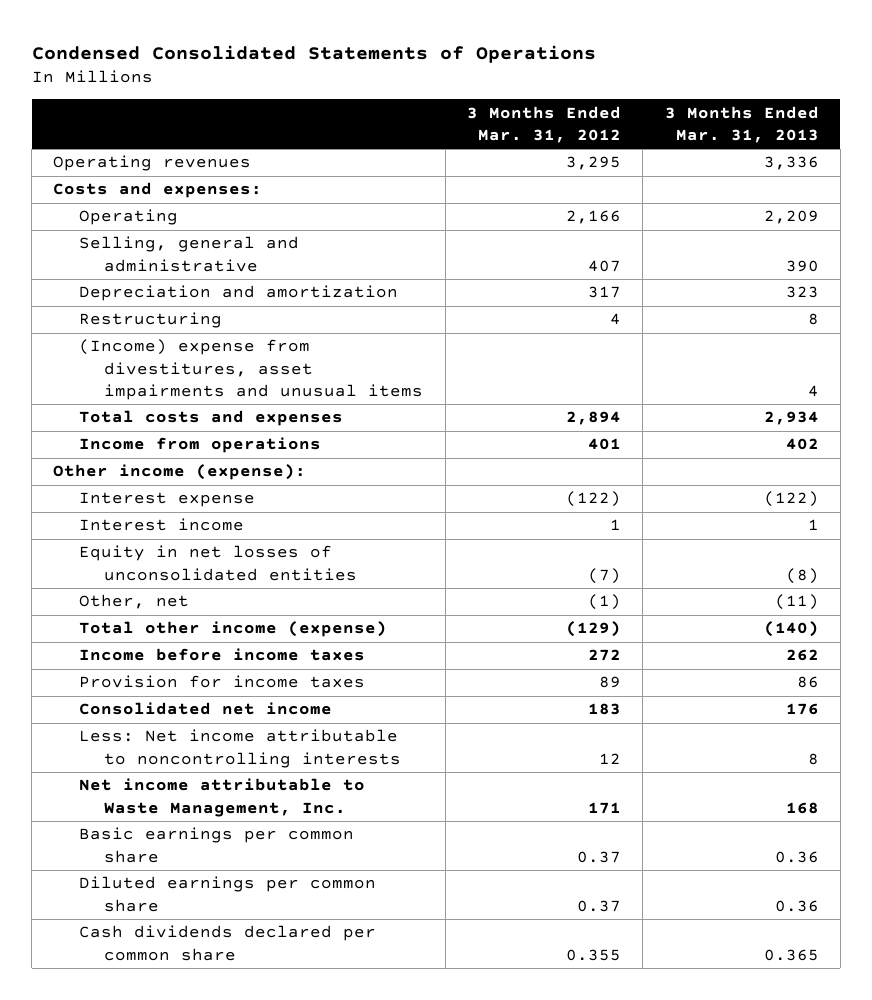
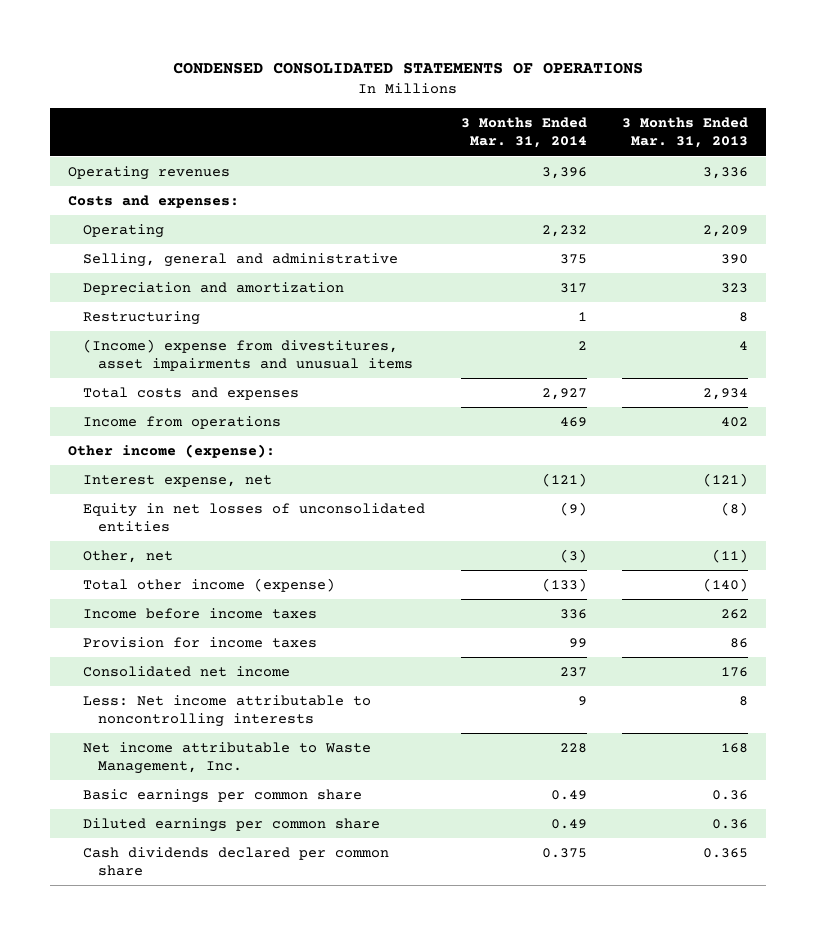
[31,44,596,63] Condensed Consolidated Statements of Operations -> [173,62,644,75] CONDENSED CONSOLIDATED STATEMENTS OF OPERATIONS
[467,105,622,143] 3 Months Ended Mar. 31, 2012 -> none
none -> [460,116,587,149] 3 Months Ended Mar. 31, 2014
[78,518,244,532] Interest income -> none
[78,492,255,508] Interest expense -> [83,474,273,487] Interest expense, net
[763,491,819,508] (122) -> [703,472,749,487] (121)

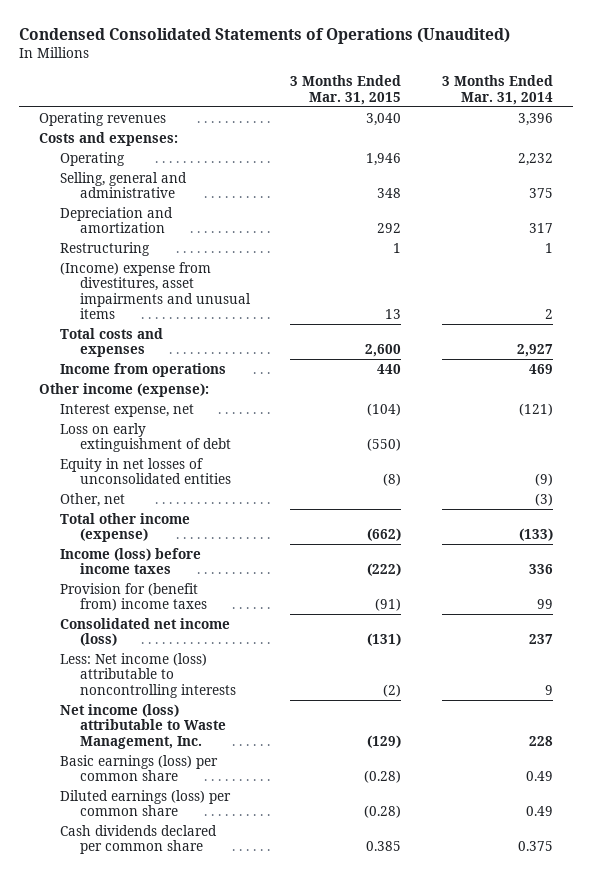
[173,62,644,75] CONDENSED CONSOLIDATED STATEMENTS OF OPERATIONS -> [19,28,511,45] Condensed Consolidated Statements of Operations (Unaudited)
[622,116,749,149] 3 Months Ended Mar. 31, 2013 -> none
none -> [290,75,402,106] 3 Months Ended Mar. 31, 2015
none -> [59,422,232,453] Loss on early extinguishment of debt
[83,607,318,619] Income before income taxes -> [59,547,201,575] Income (loss) before income taxes
[83,636,318,648] Provision for income taxes -> [59,582,208,612] Provision for (benefit from) income taxes
[83,665,291,677] Consolidated net income -> [59,617,230,647] Consolidated net income (loss)
[83,694,372,728] Less: Net income attributable to noncontrolling interests -> [59,652,237,698] Less: Net income (loss) attributable to noncontrolling interests
[83,741,372,775] Net income attributable to Waste Management, Inc. -> [59,703,227,749] Net income (loss) attributable to Waste Management, Inc.
[83,788,363,803] Basic earnings per common share -> [59,754,218,782] Basic earnings (loss) per common share
[83,817,381,832] Diluted earnings per common share -> [59,789,231,817] Diluted earnings (loss) per common share

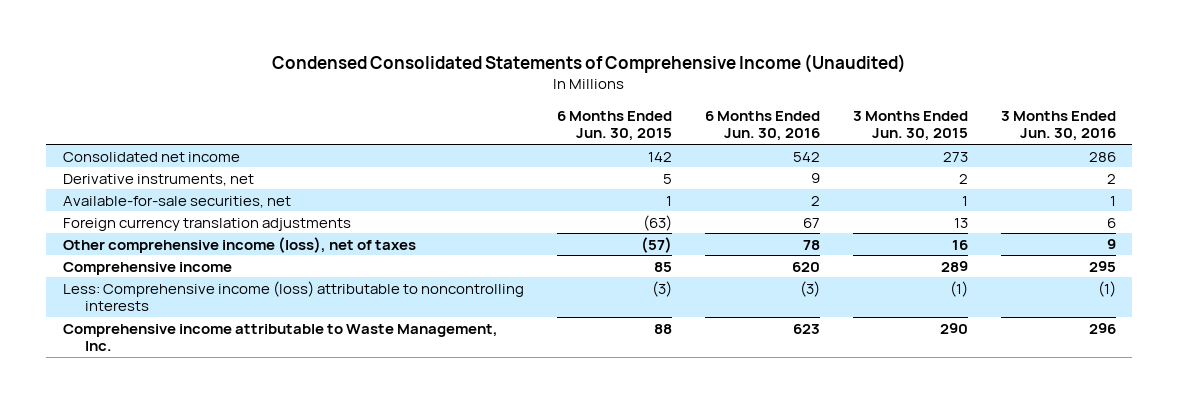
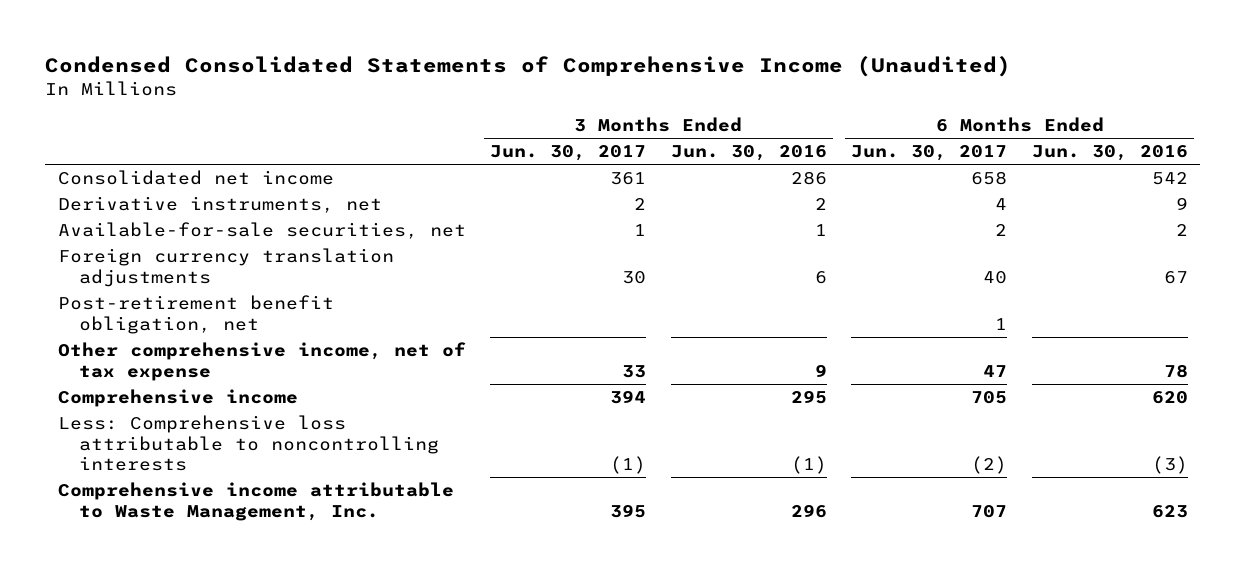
[556,110,672,142] 6 Months Ended Jun. 30, 2015 -> none
[852,110,968,142] 3 Months Ended Jun. 30, 2015 -> none
none -> [490,145,647,162] Jun. 30, 2017
none -> [851,145,1008,162] Jun. 30, 2017
none -> [57,295,334,334] Post-retirement benefit obligation, net
[62,236,416,253] Other comprehensive income (loss), net of taxes -> [57,342,466,381] Other comprehensive income, net of tax expense
[62,280,524,312] Less: Comprehensive income (loss) attributable to noncontrolling interests -> [57,415,439,472] Less: Comprehensive loss attributable to noncontrolling interests

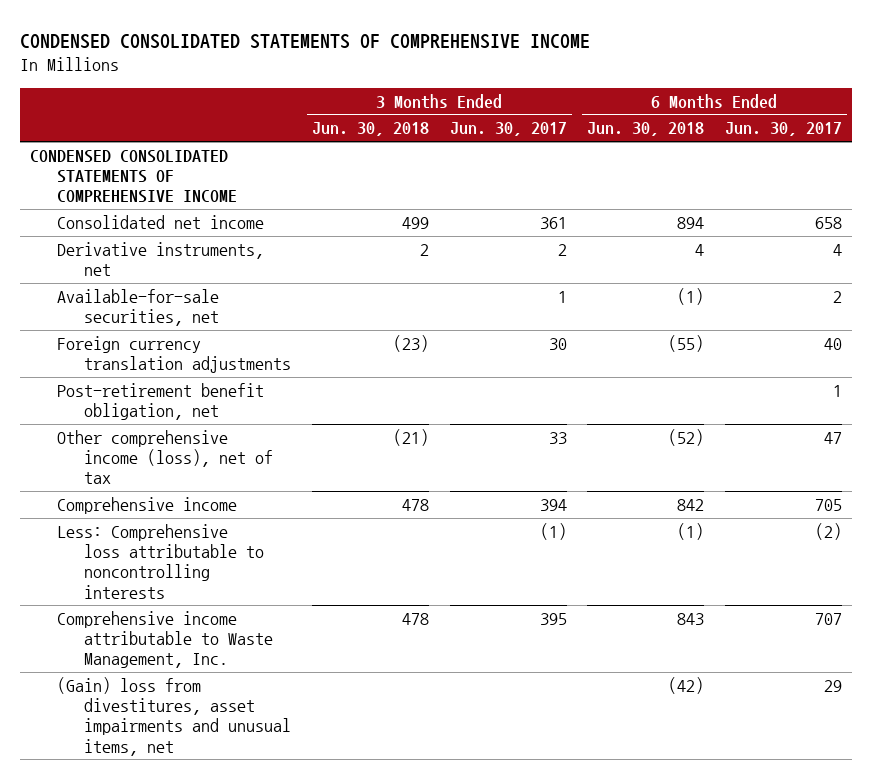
[45,55,1012,77] Condensed Consolidated Statements of Comprehensive Income (Unaudited) -> [19,33,590,49] CONDENSED CONSOLIDATED STATEMENTS OF COMPREHENSIVE INCOME
[670,145,827,162] Jun. 30, 2016 -> none
[1031,145,1188,162] Jun. 30, 2016 -> none
none -> [311,122,429,137] Jun. 30, 2018
none -> [587,122,705,137] Jun. 30, 2018
none -> [30,149,238,204] CONDENSED CONSOLIDATED STATEMENTS OF COMPREHENSIVE INCOME
[57,342,466,381] Other comprehensive income, net of tax expense -> [57,429,274,485] Other comprehensive income (loss), net of tax
none -> [57,676,292,756] (Gain) loss from divestitures, asset impairments and unusual items, net

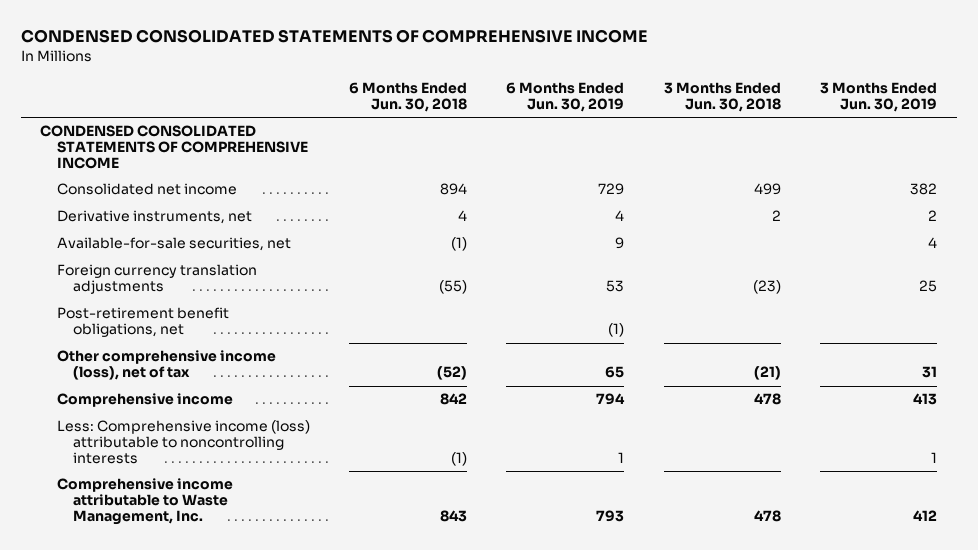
[449,122,567,137] Jun. 30, 2017 -> none
[724,122,842,137] Jun. 30, 2017 -> none
none -> [506,82,625,113] 6 Months Ended Jun. 30, 2019
none -> [820,82,938,113] 3 Months Ended Jun. 30, 2019
[57,382,265,421] Post-retirement benefit obligation, net -> [56,307,229,338] Post-retirement benefit obligations, net
[57,523,265,599] Less: Comprehensive loss attributable to noncontrolling interests -> [56,420,310,465] Less: Comprehensive income (loss) attributable to noncontrolling interests
[57,676,292,756] (Gain) loss from divestitures, asset impairments and unusual items, net -> none

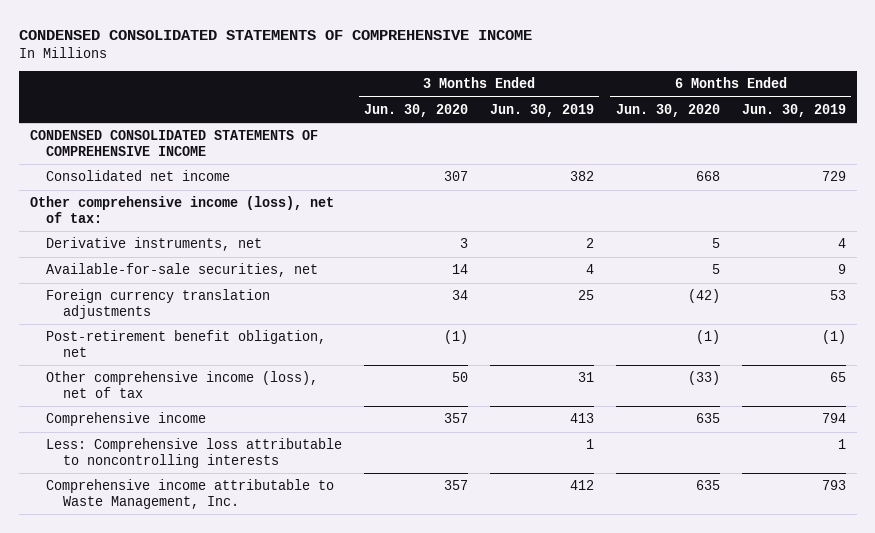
[349,82,468,113] 6 Months Ended Jun. 30, 2018 -> none
[663,82,781,113] 3 Months Ended Jun. 30, 2018 -> none
none -> [364,103,469,117] Jun. 30, 2020
none -> [615,103,720,117] Jun. 30, 2020
none -> [29,196,334,223] Other comprehensive income (loss), net of tax:
[56,307,229,338] Post-retirement benefit obligations, net -> [46,330,327,357] Post-retirement benefit obligation, net
[56,420,310,465] Less: Comprehensive income (loss) attributable to noncontrolling interests -> [46,438,343,468] Less: Comprehensive loss attributable to noncontrolling interests

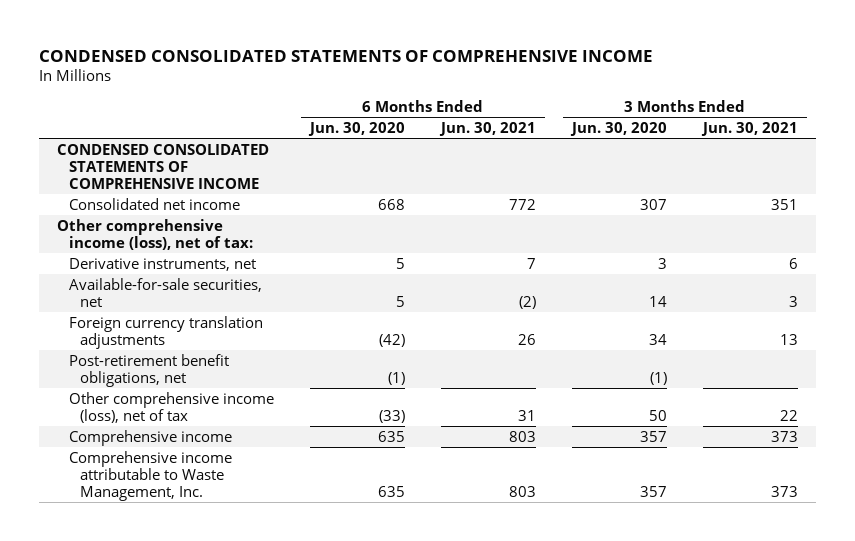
[490,103,595,117] Jun. 30, 2019 -> none
[741,103,846,117] Jun. 30, 2019 -> none
none -> [438,122,536,137] Jun. 30, 2021
none -> [701,122,799,137] Jun. 30, 2021
[46,330,327,357] Post-retirement benefit obligation, net -> [68,353,229,387] Post-retirement benefit obligations, net
[46,438,343,468] Less: Comprehensive loss attributable to noncontrolling interests -> none

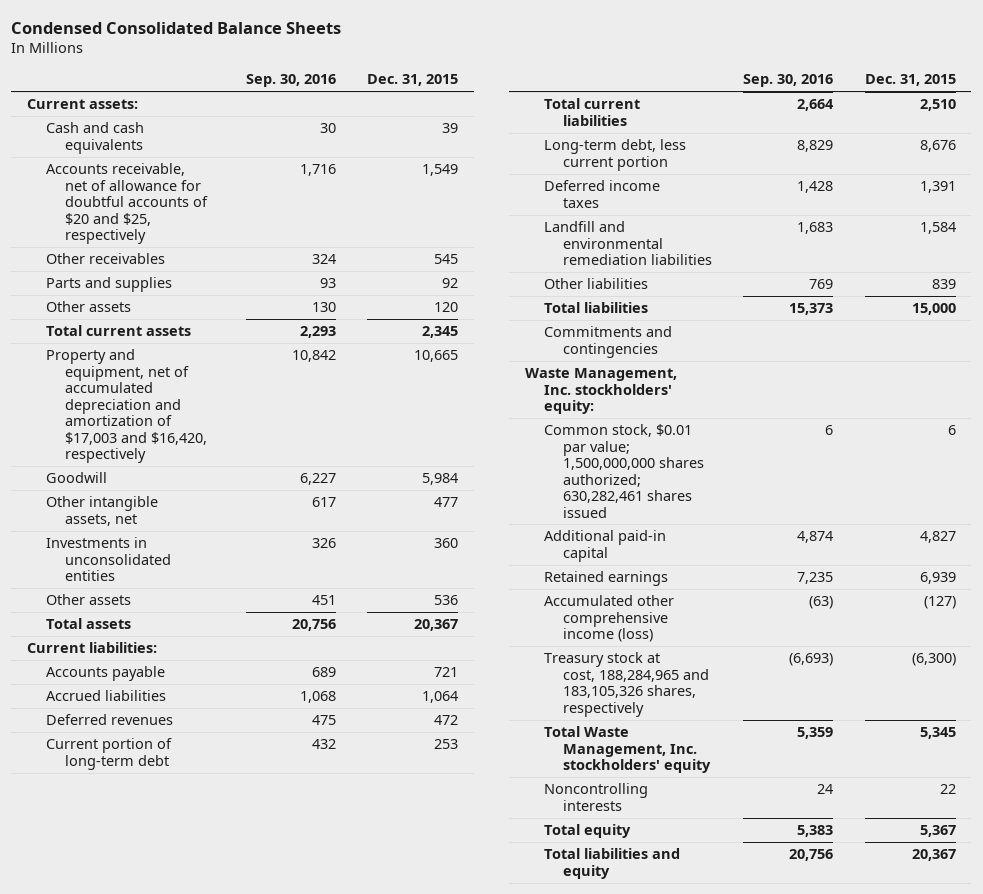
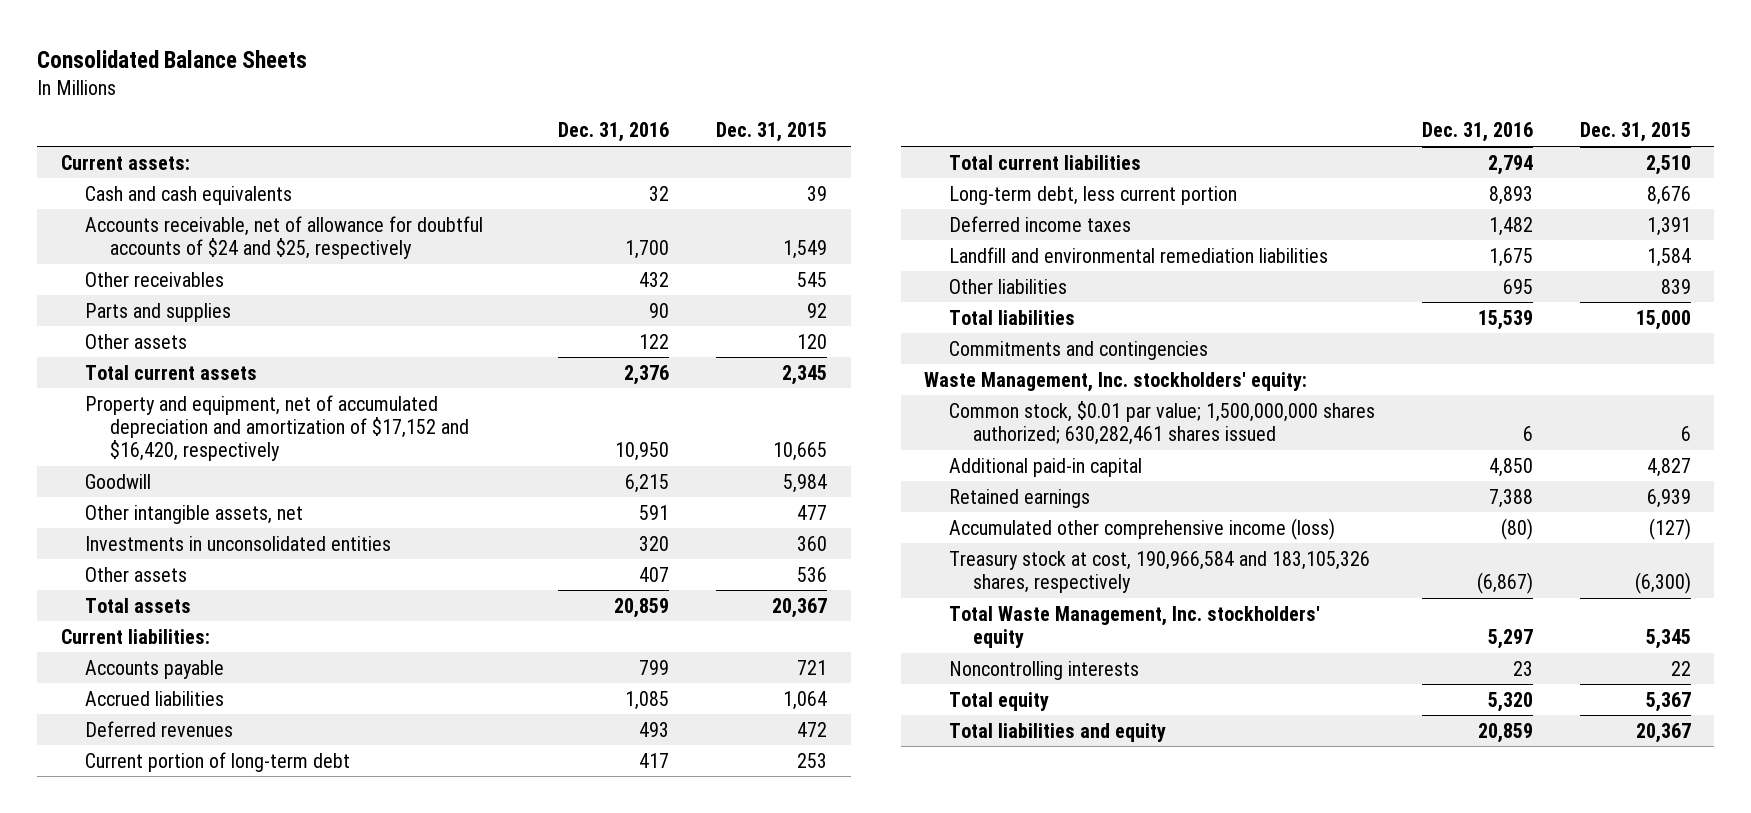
[11,21,342,34] Condensed Consolidated Balance Sheets -> [36,49,307,68] Consolidated Balance Sheets
[245,74,336,88] Sep. 30, 2016 -> none
none -> [558,122,670,143] Dec. 31, 2016
[46,163,209,245] Accounts receivable, net of allowance for doubtful accounts of $20 and $25, respectively -> [85,215,484,260] Accounts receivable, net of allowance for doubtful accounts of $24 and $25, respectively
[46,349,208,463] Property and equipment, net of accumulated depreciation and amortization of $17,003 and $16,420, respectively -> [85,394,469,462] Property and equipment, net of accumulated depreciation and amortization of $17,152 and $16,420, respectively
[543,652,710,717] Treasury stock at cost, 188,284,965 and 183,105,326 shares, respectively -> [948,550,1370,594] Treasury stock at cost, 190,966,584 and 183,105,326 shares, respectively

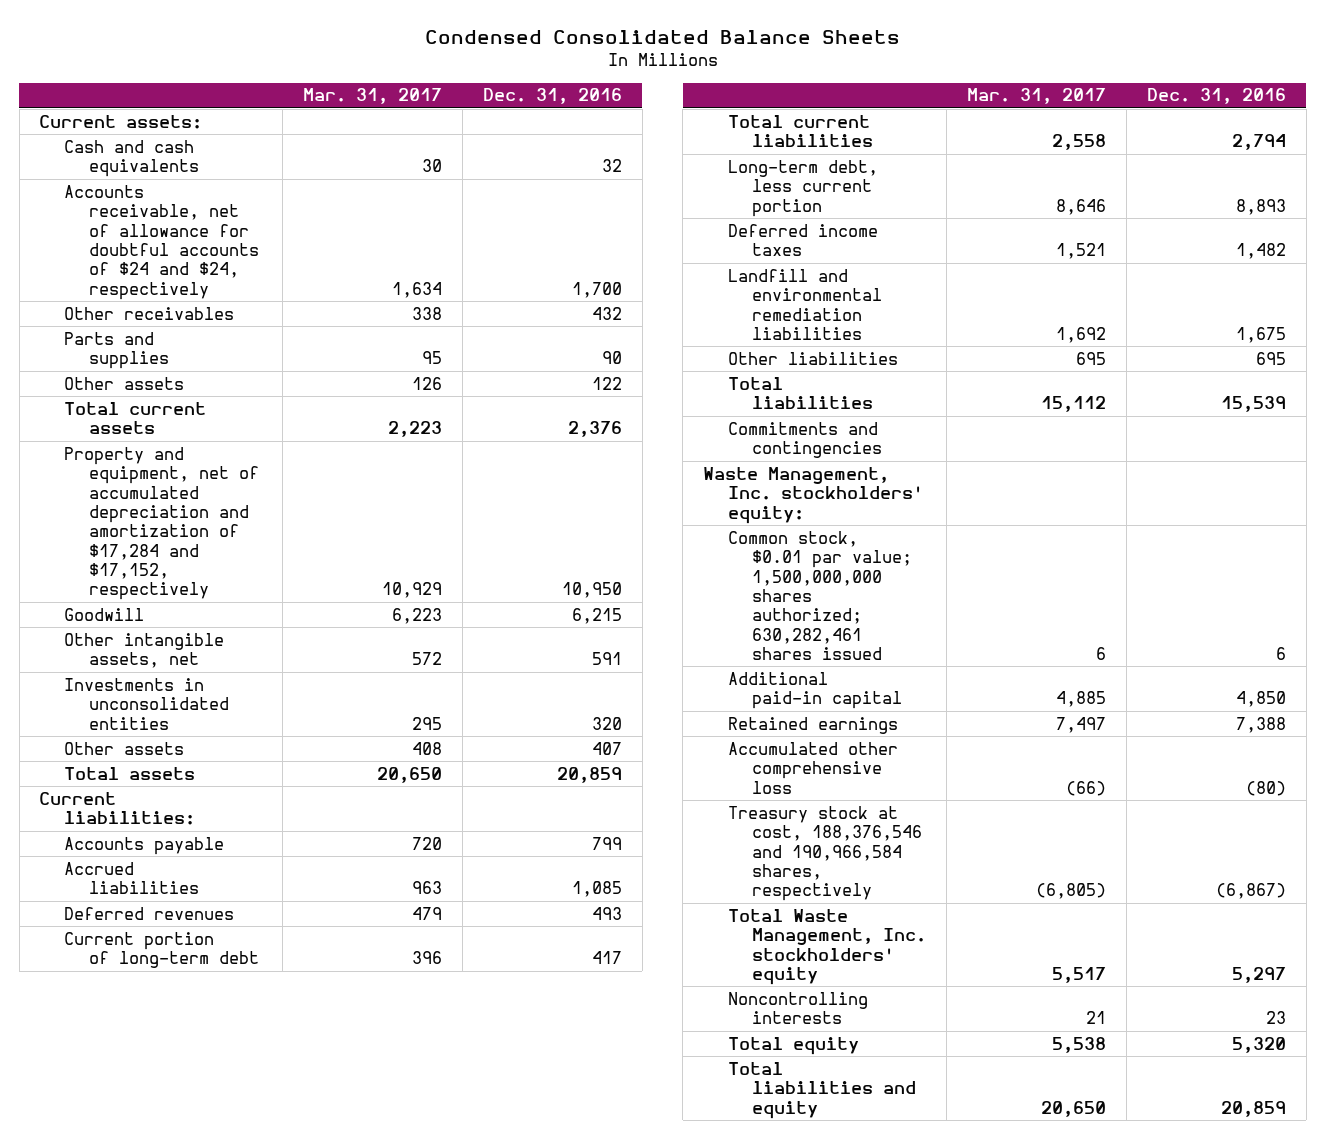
[36,49,307,68] Consolidated Balance Sheets -> [424,30,900,45] Condensed Consolidated Balance Sheets
[716,122,828,143] Dec. 31, 2015 -> none
none -> [303,88,443,105] Mar. 31, 2017
[85,215,484,260] Accounts receivable, net of allowance for doubtful accounts of $24 and $25, respectively -> [63,184,259,300] Accounts receivable, net of allowance for doubtful accounts of $24 and $24, respectively
[85,394,469,462] Property and equipment, net of accumulated depreciation and amortization of $17,152 and $16,420, respectively -> [63,446,259,601] Property and equipment, net of accumulated depreciation and amortization of $17,284 and $17,152, respectively
[948,517,1335,540] Accumulated other comprehensive income (loss) -> [727,741,898,794] Accumulated other comprehensive loss
[948,550,1370,594] Treasury stock at cost, 190,966,584 and 183,105,326 shares, respectively -> [727,805,923,902] Treasury stock at cost, 188,376,546 and 190,966,584 shares, respectively

